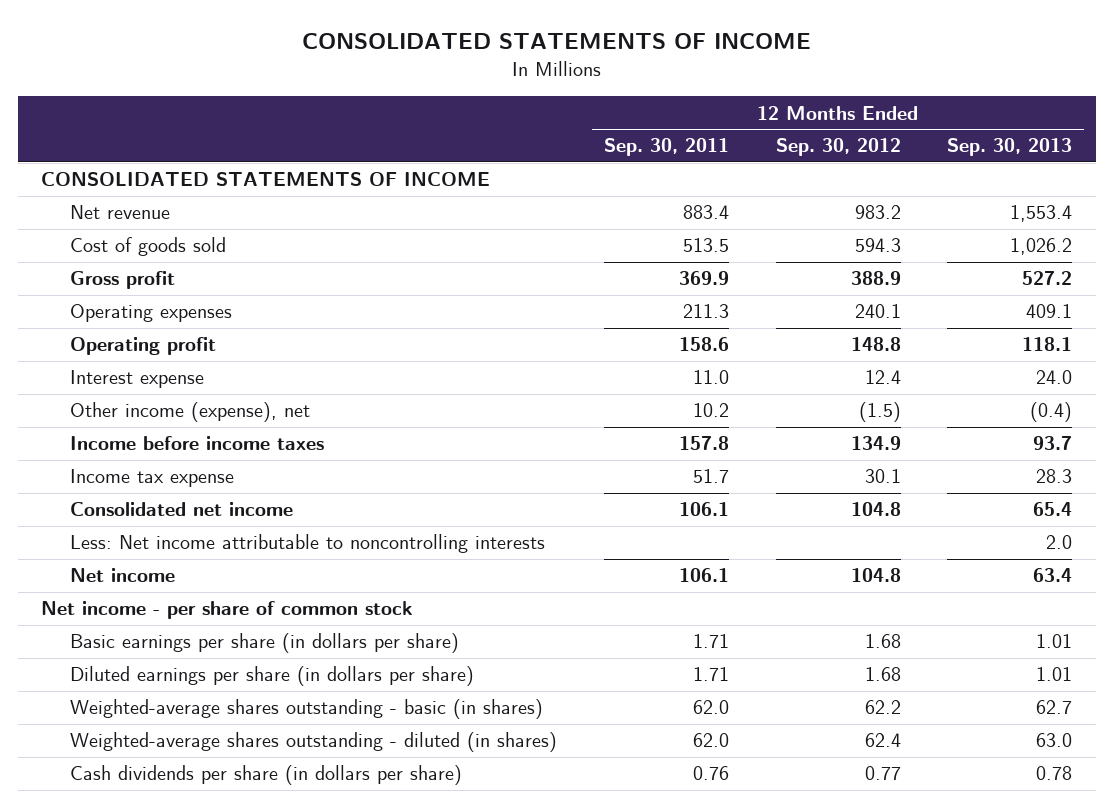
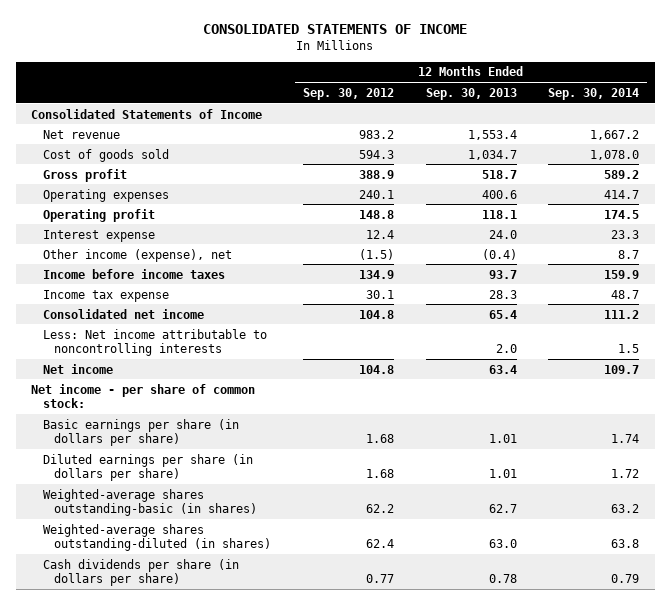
[604,138,730,157] Sep. 30, 2011 -> none
none -> [548,87,640,100] Sep. 30, 2014
[41,172,491,187] CONSOLIDATED STATEMENTS OF INCOME -> [31,108,263,119] Consolidated Statements of Income
[1010,238,1073,256] 1,026.2 -> [467,149,517,160] 1,034.7
[1022,271,1073,286] 527.2 -> [481,169,517,179] 518.7
[1026,304,1073,319] 409.1 -> [481,189,517,199] 400.6
[41,601,414,620] Net income - per share of common stock -> [31,383,256,408] Net income - per share of common stock:
[70,699,544,720] Weighted-average shares outstanding - basic (in shares) -> [42,488,257,516] Weighted-average shares outstanding-basic (in shares)
[70,732,558,753] Weighted-average shares outstanding - diluted (in shares) -> [42,523,271,551] Weighted-average shares outstanding-diluted (in shares)

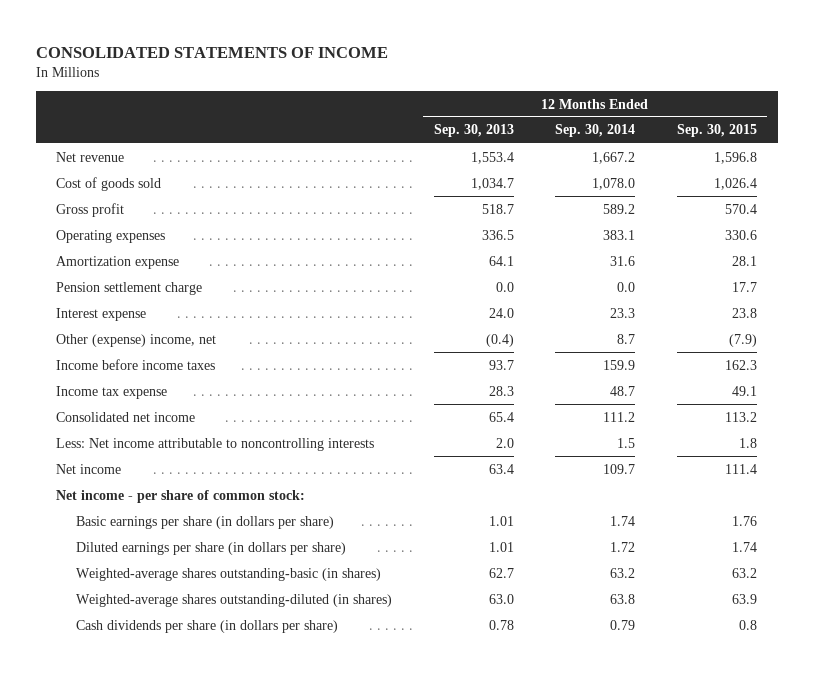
[302,87,394,100] Sep. 30, 2012 -> none
none -> [676,124,757,138] Sep. 30, 2015
[31,108,263,119] Consolidated Statements of Income -> none
[42,208,155,222] Operating profit -> none
[481,189,517,199] 400.6 -> [481,229,514,240] 336.5
[604,189,640,199] 414.7 -> [603,229,636,240] 383.1
none -> [56,255,180,269] Amortization expense
none -> [56,281,203,295] Pension settlement charge
[42,248,232,262] Other income (expense), net -> [56,333,217,347] Other (expense) income, net

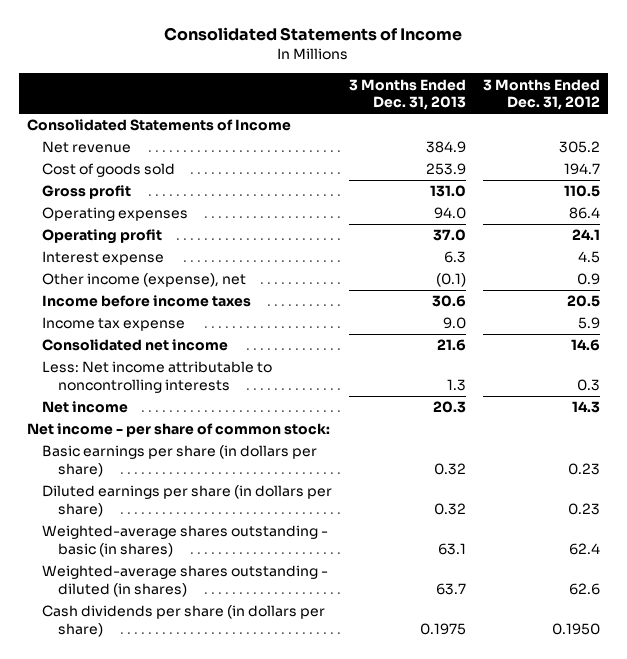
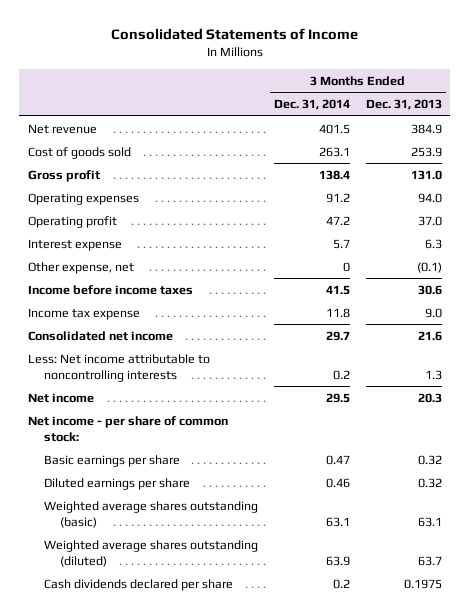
[482,78,600,111] 3 Months Ended Dec. 31, 2012 -> none
none -> [274,99,351,111] Dec. 31, 2014
[26,119,291,132] Consolidated Statements of Income -> none
[42,273,247,288] Other income (expense), net -> [27,261,134,274] Other expense, net
[42,445,318,477] Basic earnings per share (in dollars per share) -> [43,454,180,467] Basic earnings per share
[42,485,333,517] Diluted earnings per share (in dollars per share) -> [43,477,190,490] Diluted earnings per share
[42,525,329,557] Weighted-average shares outstanding - basic (in shares) -> [43,500,258,528] Weighted average shares outstanding (basic)
[42,565,329,597] Weighted-average shares outstanding - diluted (in shares) -> [43,539,258,567] Weighted average shares outstanding (diluted)
[42,605,326,637] Cash dividends per share (in dollars per share) -> [43,578,233,591] Cash dividends declared per share

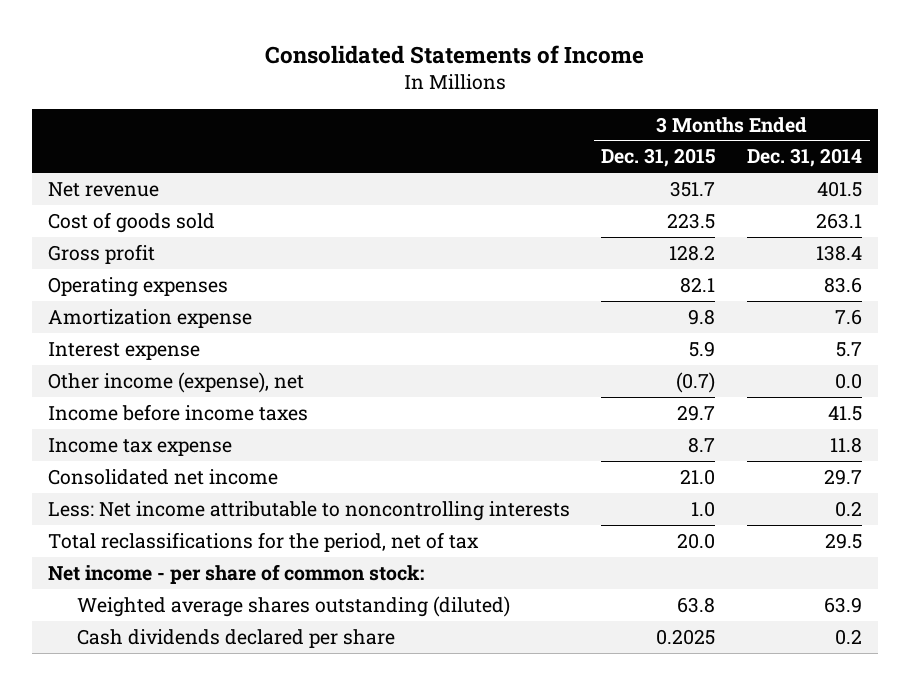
[366,99,443,111] Dec. 31, 2013 -> none
none -> [601,148,716,168] Dec. 31, 2015
[27,215,117,228] Operating profit -> none
[326,192,351,203] 91.2 -> [823,276,862,293] 83.6
none -> [48,308,253,328] Amortization expense
[27,261,134,274] Other expense, net -> [48,371,305,393] Other income (expense), net
[343,261,351,272] 0 -> [834,372,862,389] 0.0
[27,392,94,403] Net income -> [48,531,480,552] Total reclassifications for the period, net of tax
[43,454,180,467] Basic earnings per share -> none
[43,477,190,490] Diluted earnings per share -> none
[43,500,258,528] Weighted average shares outstanding (basic) -> none

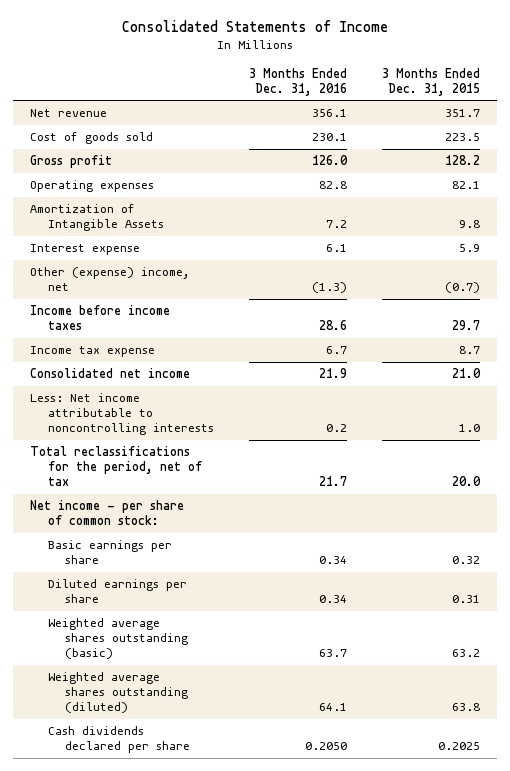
[746,148,862,168] Dec. 31, 2014 -> none
none -> [248,67,347,96] 3 Months Ended Dec. 31, 2016
[48,308,253,328] Amortization expense -> none
none -> [30,204,164,232] Amortization of Intangible Assets
[48,371,305,393] Other income (expense), net -> [30,267,191,292] Other (expense) income, net
none -> [47,540,172,565] Basic earnings per share
none -> [47,579,187,604] Diluted earnings per share
none -> [47,618,189,659] Weighted average shares outstanding (basic)

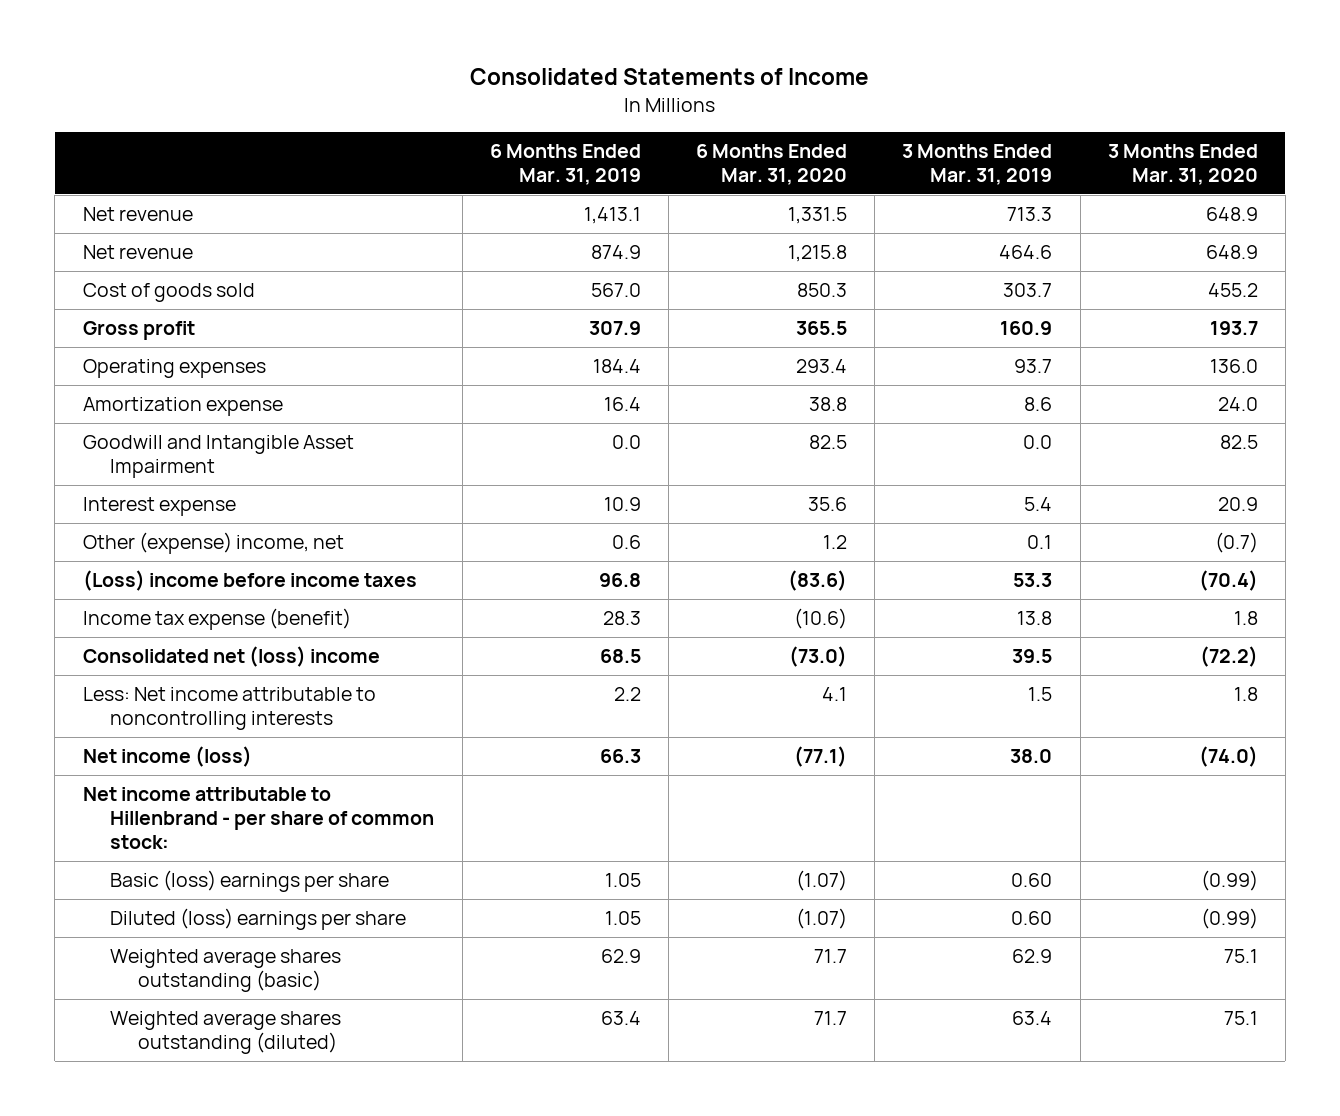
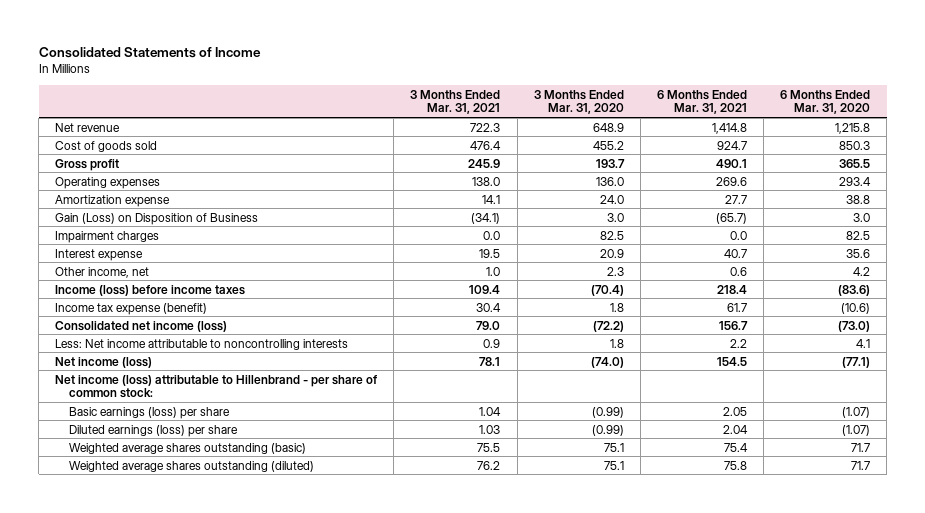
[489,143,641,186] 6 Months Ended Mar. 31, 2019 -> none
[902,143,1053,186] 3 Months Ended Mar. 31, 2019 -> none
none -> [410,89,501,115] 3 Months Ended Mar. 31, 2021
none -> [656,89,747,115] 6 Months Ended Mar. 31, 2021
[82,207,193,222] Net revenue -> none
none -> [55,212,259,225] Gain (Loss) on Disposition of Business
[82,435,354,479] Goodwill and Intangible Asset Impairment -> [55,230,160,243] Impairment charges
[82,532,344,555] Other (expense) income, net -> [55,266,150,278] Other income, net
[823,535,848,550] 1.2 -> [853,266,871,276] 4.2
[1214,532,1258,554] (0.7) -> [606,266,624,276] 2.3
[82,570,417,592] (Loss) income before income taxes -> [55,284,246,296] Income (loss) before income taxes
[82,646,380,668] Consolidated net (loss) income -> [55,320,228,332] Consolidated net income (loss)
[82,787,435,850] Net income attributable to Hillenbrand - per share of common stock: -> [55,374,378,399] Net income (loss) attributable to Hillenbrand - per share of common stock:
[110,870,390,893] Basic (loss) earnings per share -> [68,406,230,419] Basic earnings (loss) per share
[110,908,407,931] Diluted (loss) earnings per share -> [68,424,238,437] Diluted earnings (loss) per share

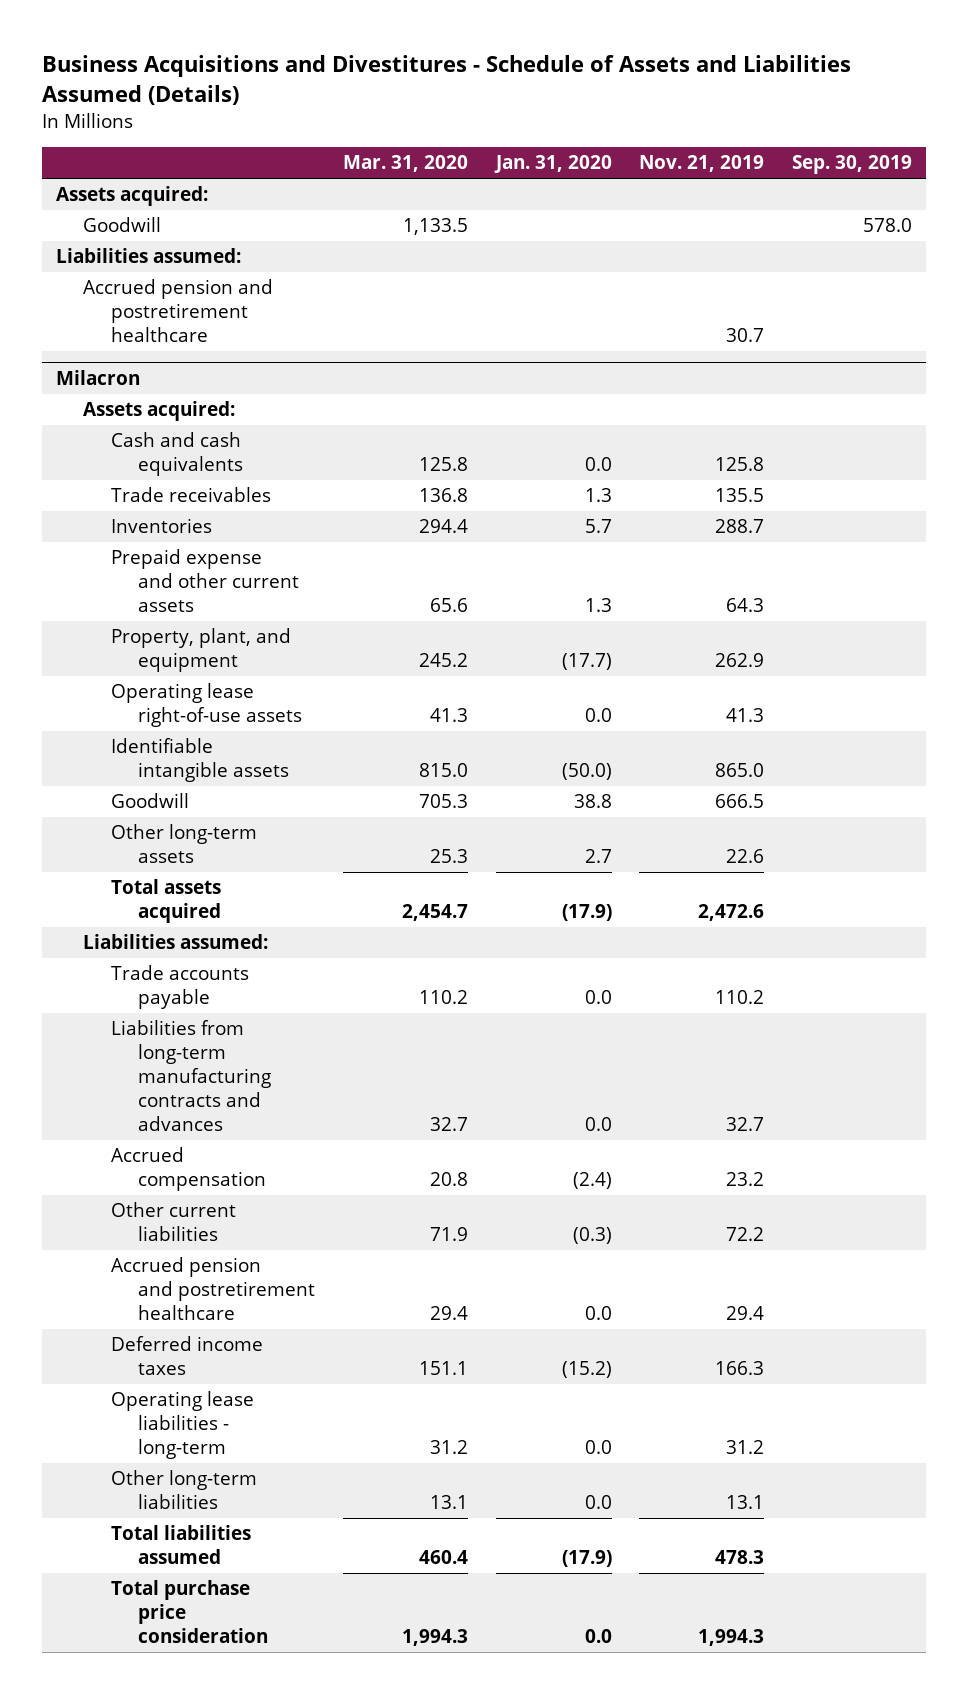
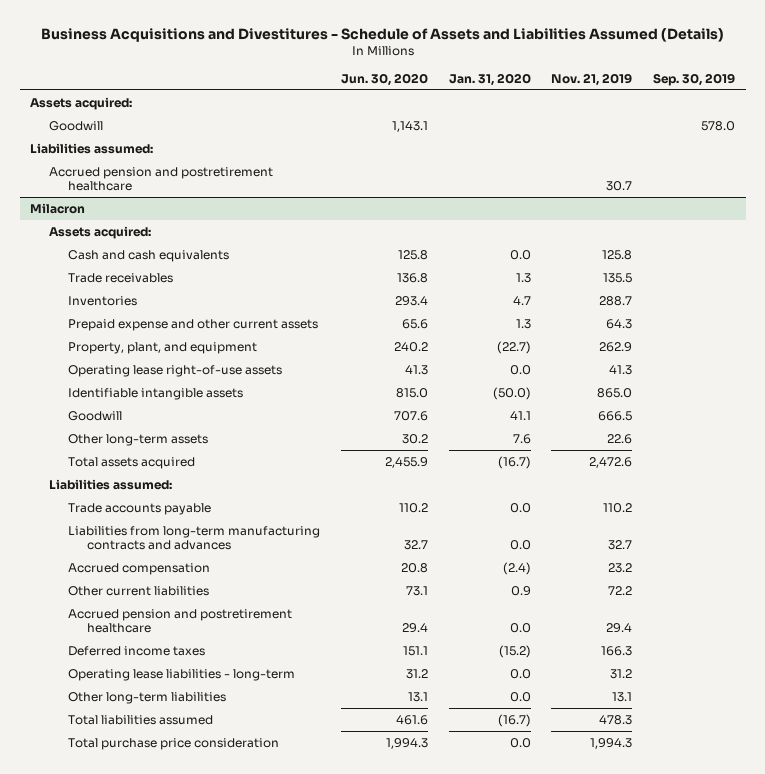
[342,155,468,173] Mar. 31, 2020 -> none
none -> [340,72,428,86] Jun. 30, 2020
[584,519,612,534] 5.7 -> [512,295,531,305] 4.7
[561,653,612,671] (17.7) -> [496,340,531,354] (22.7)
[573,794,612,809] 38.8 -> [509,410,531,420] 41.1
[584,849,612,864] 2.7 -> [512,433,531,444] 7.6
[561,904,612,922] (17.9) -> [497,455,531,469] (16.7)
[572,1227,612,1245] (0.3) -> [510,585,531,596] 0.9
[561,1550,612,1568] (17.9) -> [497,713,531,727] (16.7)

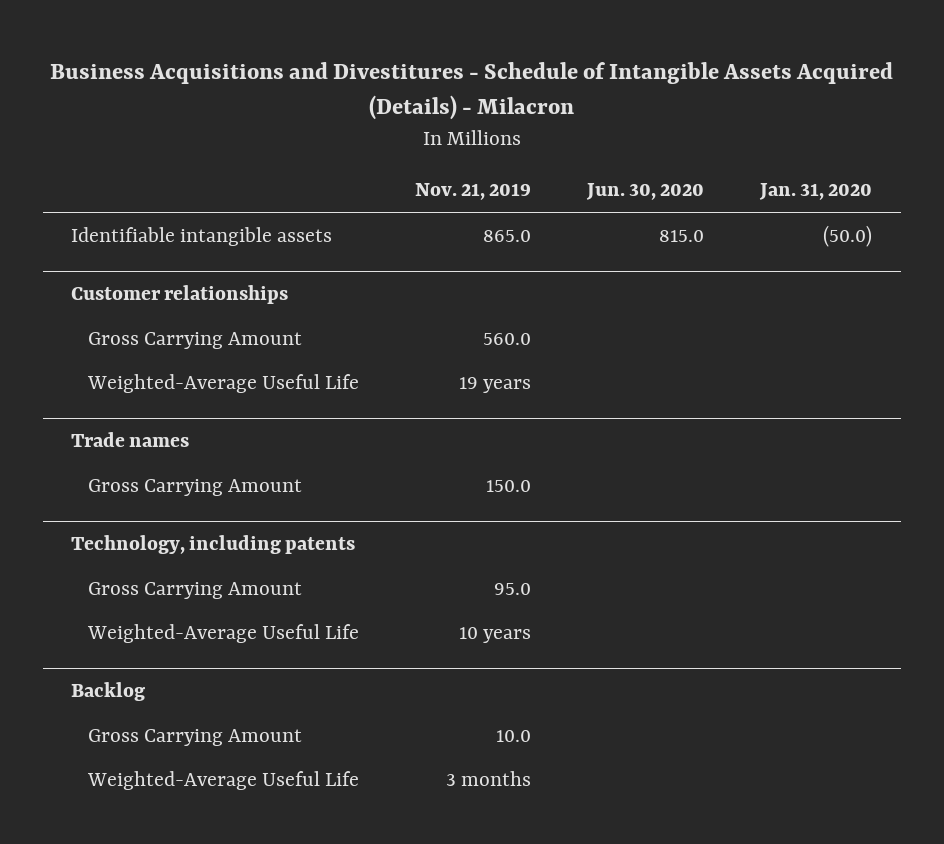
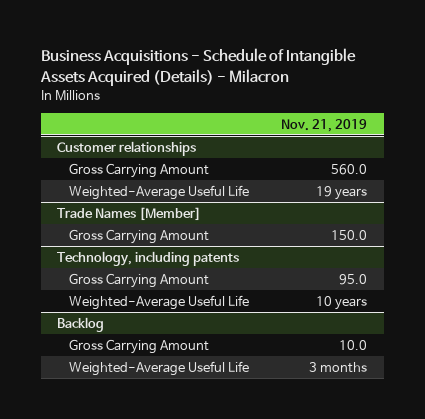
[49,61,893,121] Business Acquisitions and Divestitures - Schedule of Intangible Assets Acquired (Details) - Milacron -> [39,48,356,86] Business Acquisitions - Schedule of Intangible Assets Acquired (Details) - Milacron
[586,183,705,201] Jun. 30, 2020 -> none
[759,183,873,201] Jan. 31, 2020 -> none
[71,226,333,246] Identifiable intangible assets -> none
[71,432,190,448] Trade names -> [57,206,202,221] Trade Names [Member]

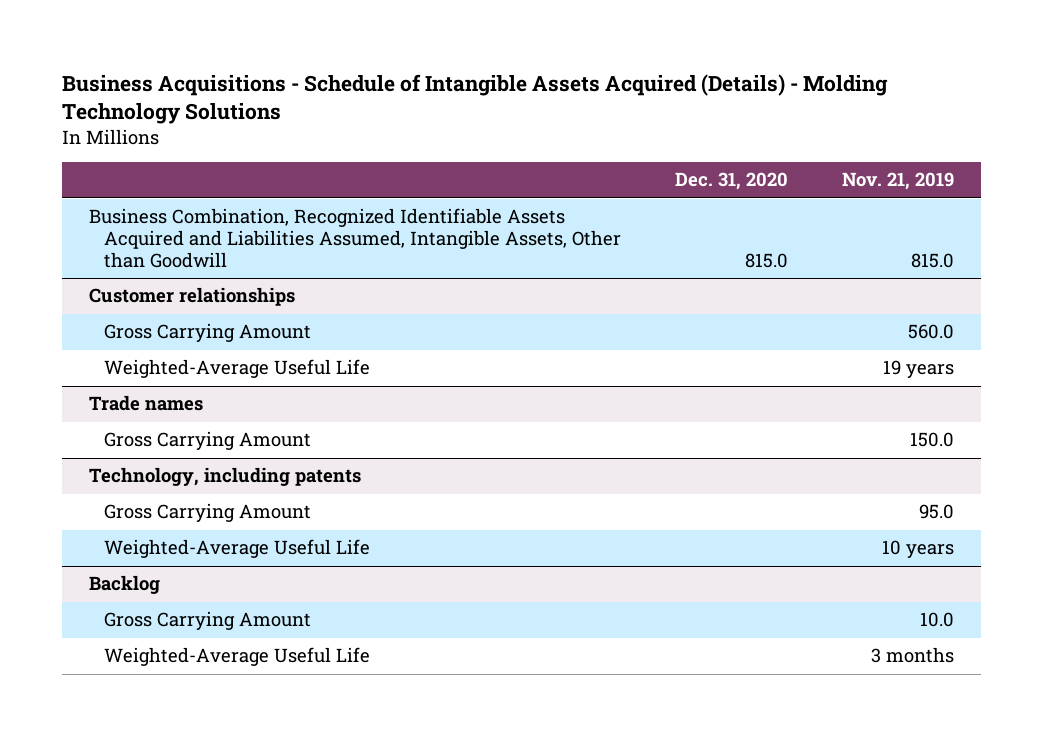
[39,48,356,86] Business Acquisitions - Schedule of Intangible Assets Acquired (Details) - Milacron -> [62,73,889,125] Business Acquisitions - Schedule of Intangible Assets Acquired (Details) - Molding Technology Solutions
none -> [675,172,789,191] Dec. 31, 2020
none -> [89,208,621,268] Business Combination, Recognized Identifiable Assets Acquired and Liabilities Assumed, Intangible Assets, Other than Goodwill
[57,206,202,221] Trade Names [Member] -> [89,395,204,412] Trade names

